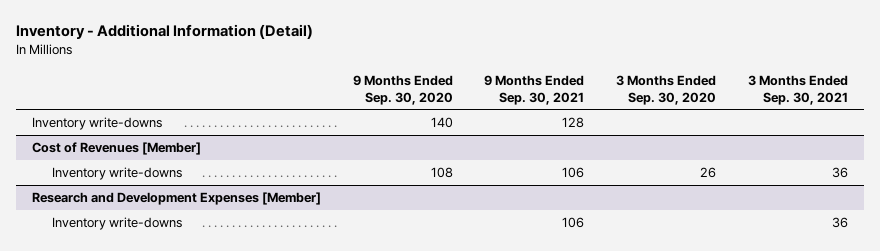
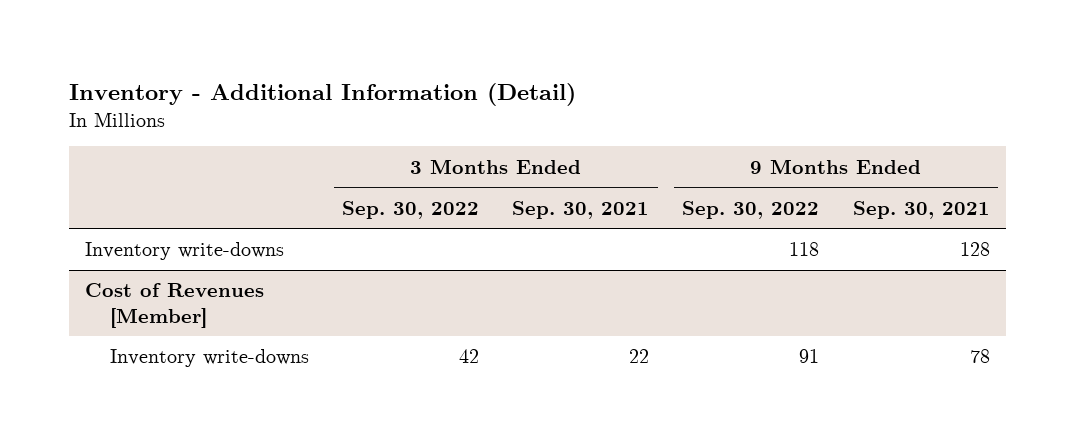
[352,74,453,105] 9 Months Ended Sep. 30, 2020 -> none
[616,74,717,105] 3 Months Ended Sep. 30, 2020 -> none
none -> [342,200,480,219] Sep. 30, 2022
none -> [682,200,820,219] Sep. 30, 2022
[31,192,321,206] Research and Development Expenses [Member] -> none
[51,217,182,231] Inventory write-downs -> none
[562,167,585,179] 106 -> [969,349,990,364] 78
[831,167,848,179] 36 -> [629,349,650,364] 22

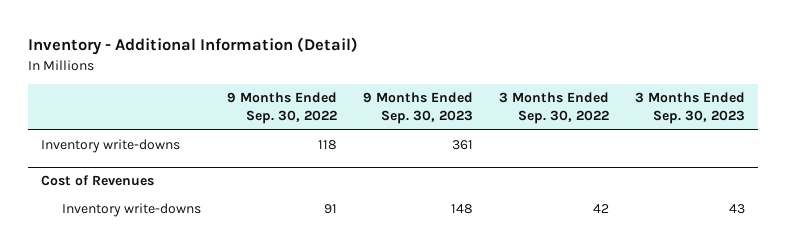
[512,200,650,219] Sep. 30, 2021 -> none
[852,200,990,219] Sep. 30, 2021 -> none
none -> [362,91,473,125] 9 Months Ended Sep. 30, 2023
none -> [634,91,745,125] 3 Months Ended Sep. 30, 2023
[85,283,265,328] Cost of Revenues [Member] -> [41,175,155,187] Cost of Revenues

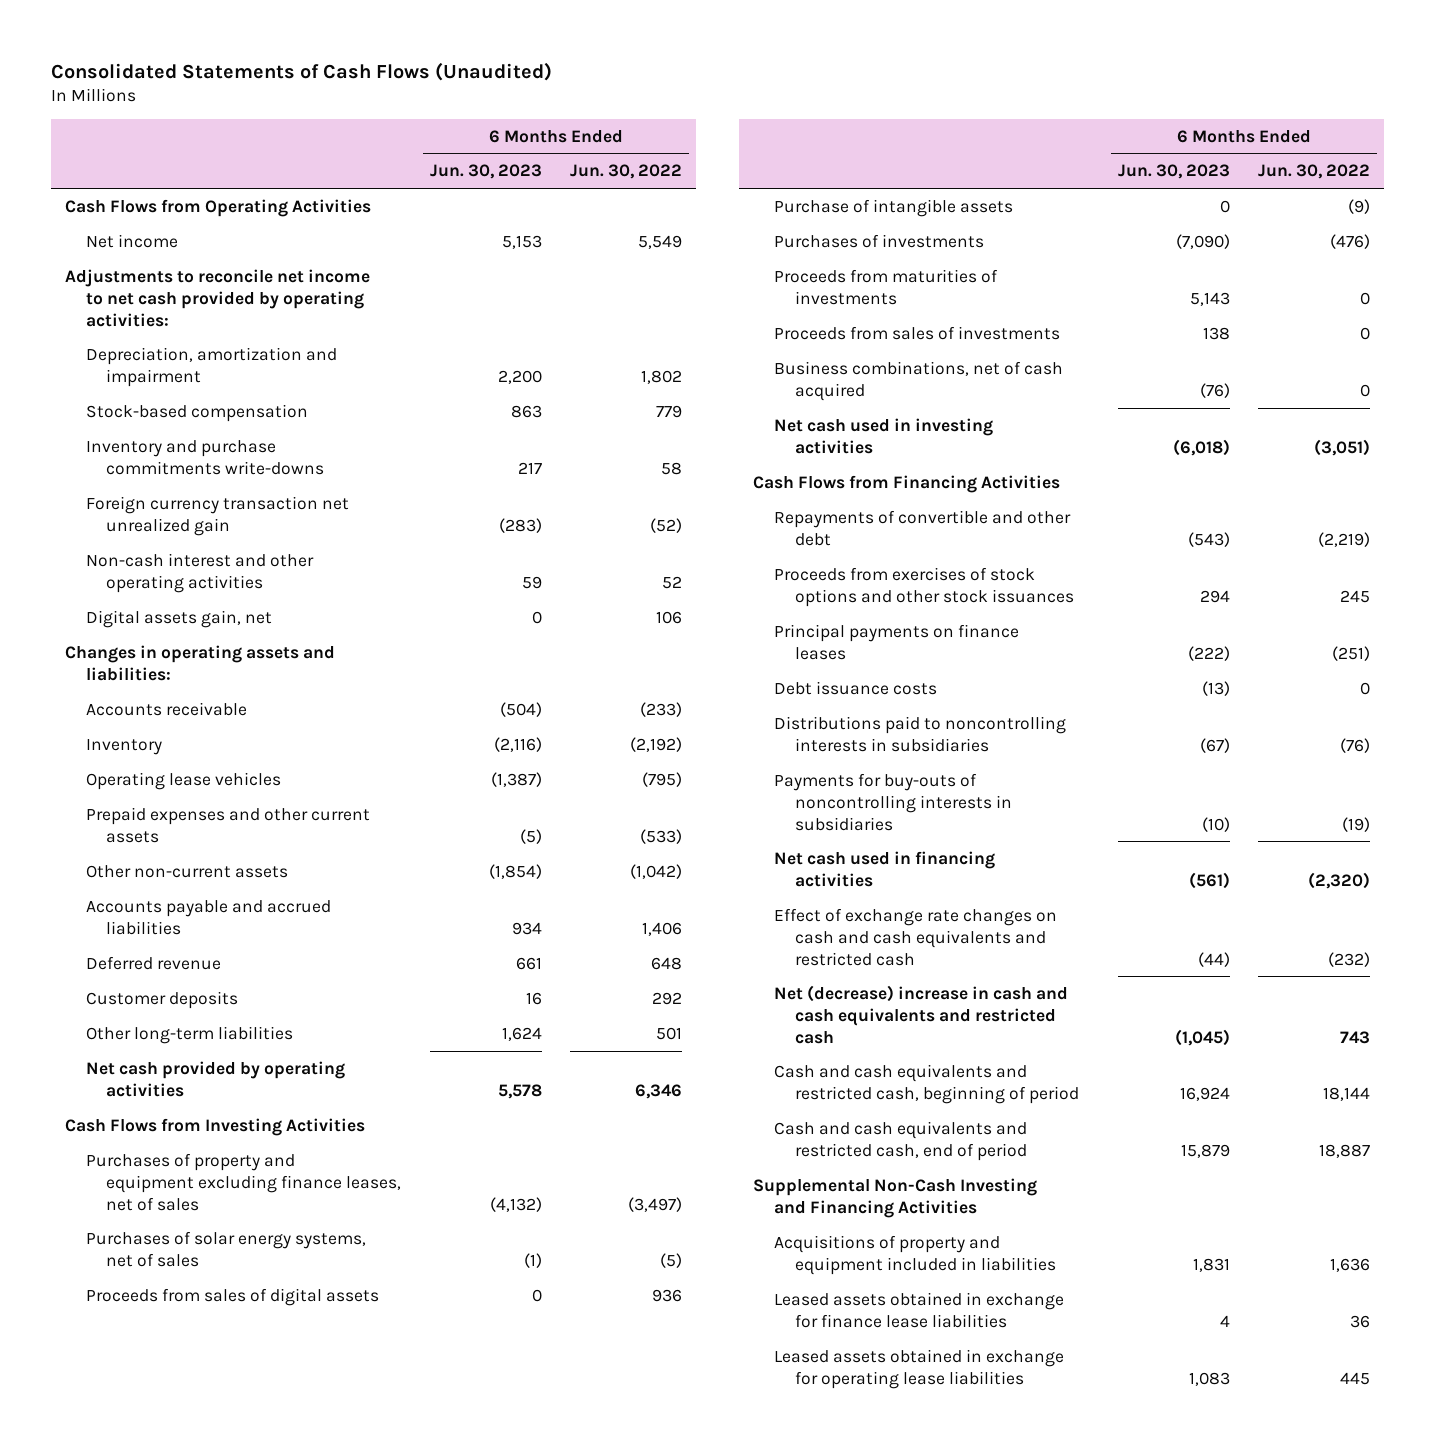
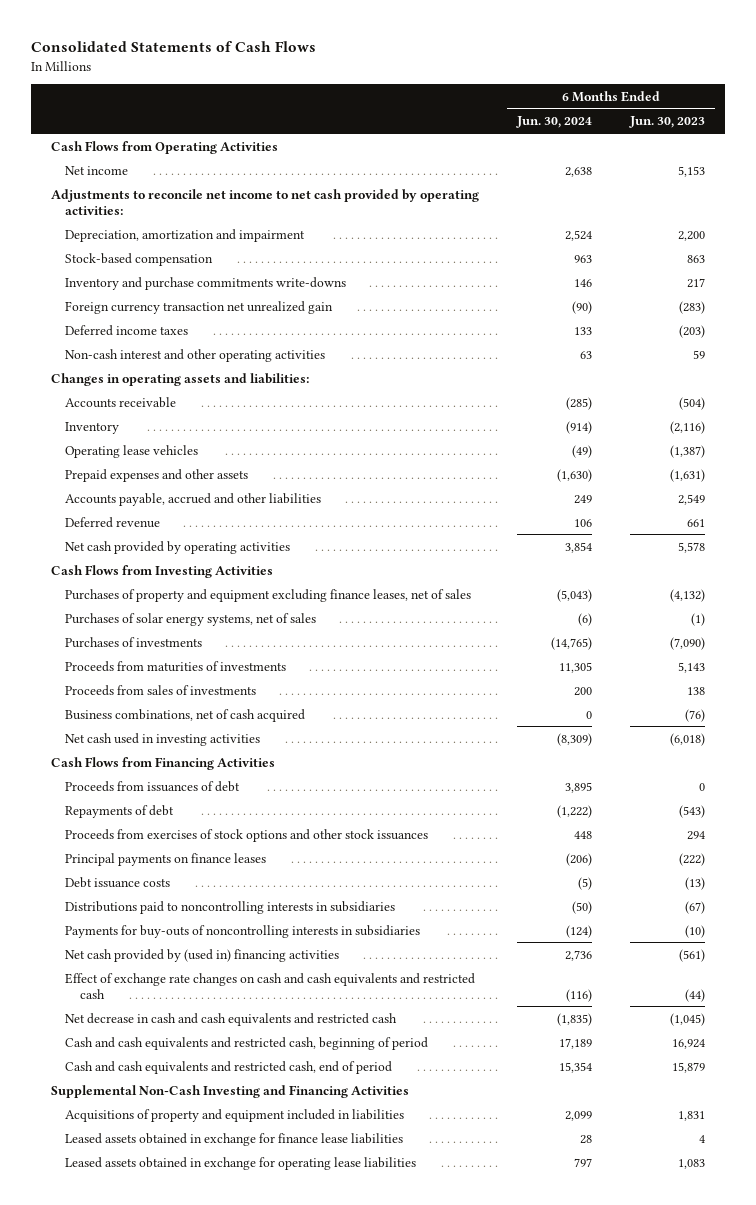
[50,61,552,81] Consolidated Statements of Cash Flows (Unaudited) -> [31,41,317,53] Consolidated Statements of Cash Flows
[569,164,682,180] Jun. 30, 2022 -> none
none -> [515,116,592,129] Jun. 30, 2024
none -> [65,324,189,336] Deferred income taxes
[85,609,272,628] Digital assets gain, net -> none
[85,864,288,878] Other non-current assets -> none
[85,806,370,843] Prepaid expenses and other current assets -> [65,468,249,482] Prepaid expenses and other assets
[519,828,542,844] (5) -> [670,468,706,482] (1,631)
[85,899,331,935] Accounts payable and accrued liabilities -> [65,492,322,506] Accounts payable, accrued and other liabilities
[511,921,542,935] 934 -> [678,493,706,505] 2,549
[85,990,238,1009] Customer deposits -> none
[85,1025,293,1044] Other long-term liabilities -> none
[85,1287,379,1306] Proceeds from sales of digital assets -> none
[773,198,1013,217] Purchase of intangible assets -> none
none -> [65,780,241,792] Proceeds from issuances of debt
[773,509,1071,546] Repayments of convertible and other debt -> [65,804,175,818] Repayments of debt
[773,850,995,887] Net cash used in financing activities -> [65,948,340,962] Net cash provided by (used in) financing activities
[773,984,1068,1044] Net (decrease) increase in cash and cash equivalents and restricted cash -> [65,1012,398,1026] Net decrease in cash and cash equivalents and restricted cash

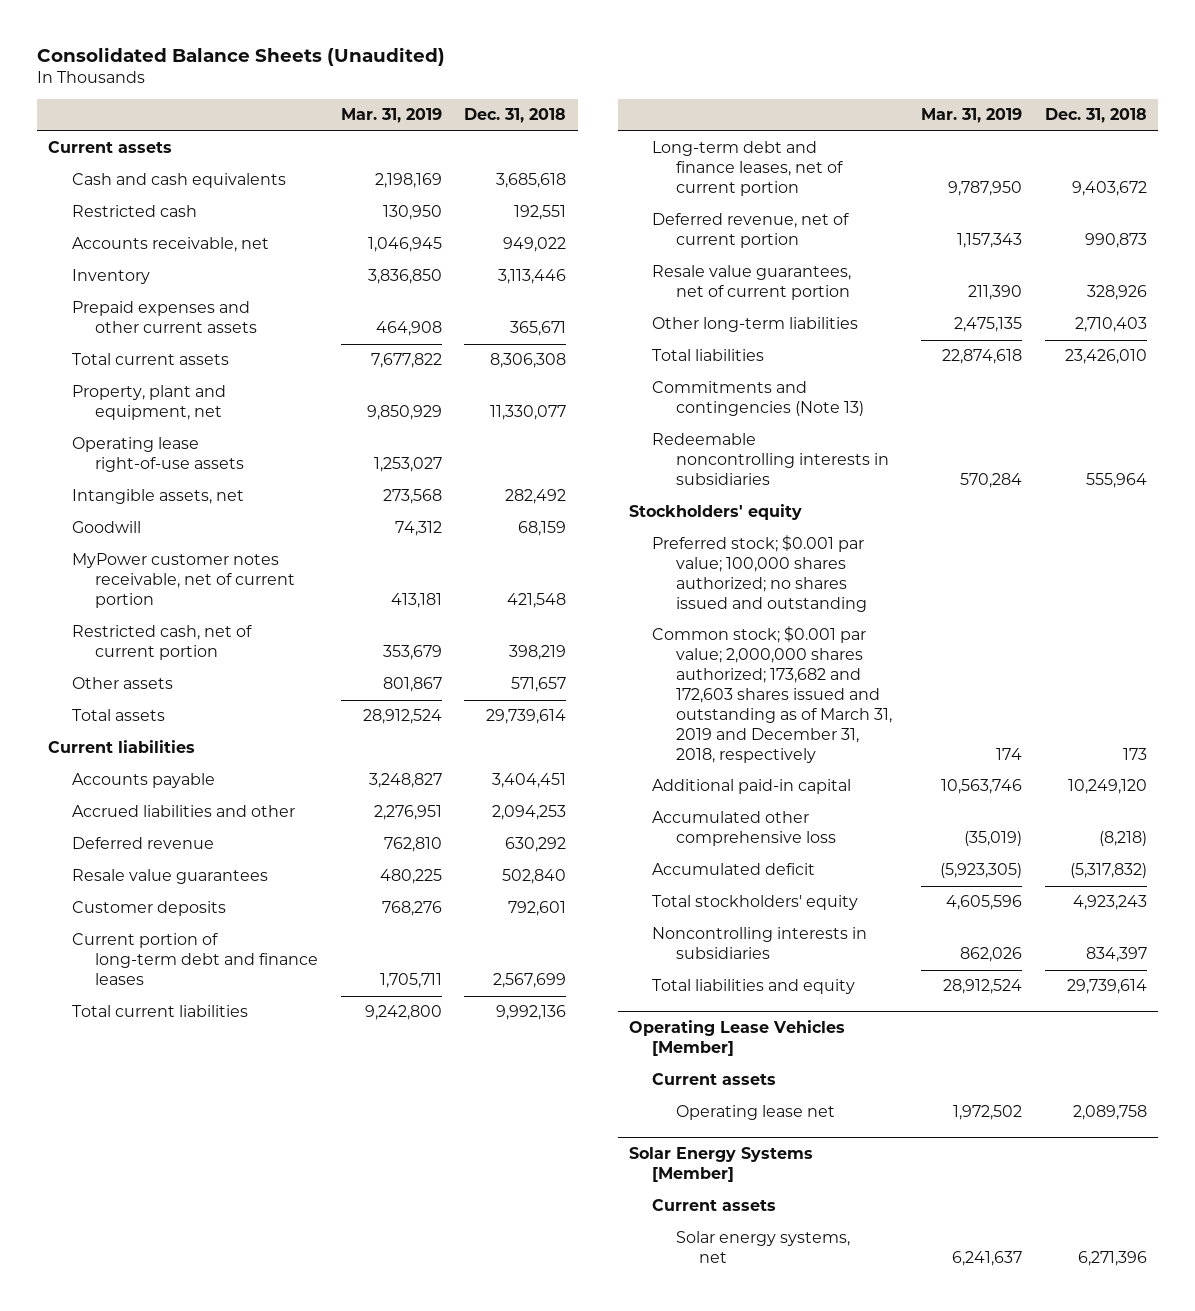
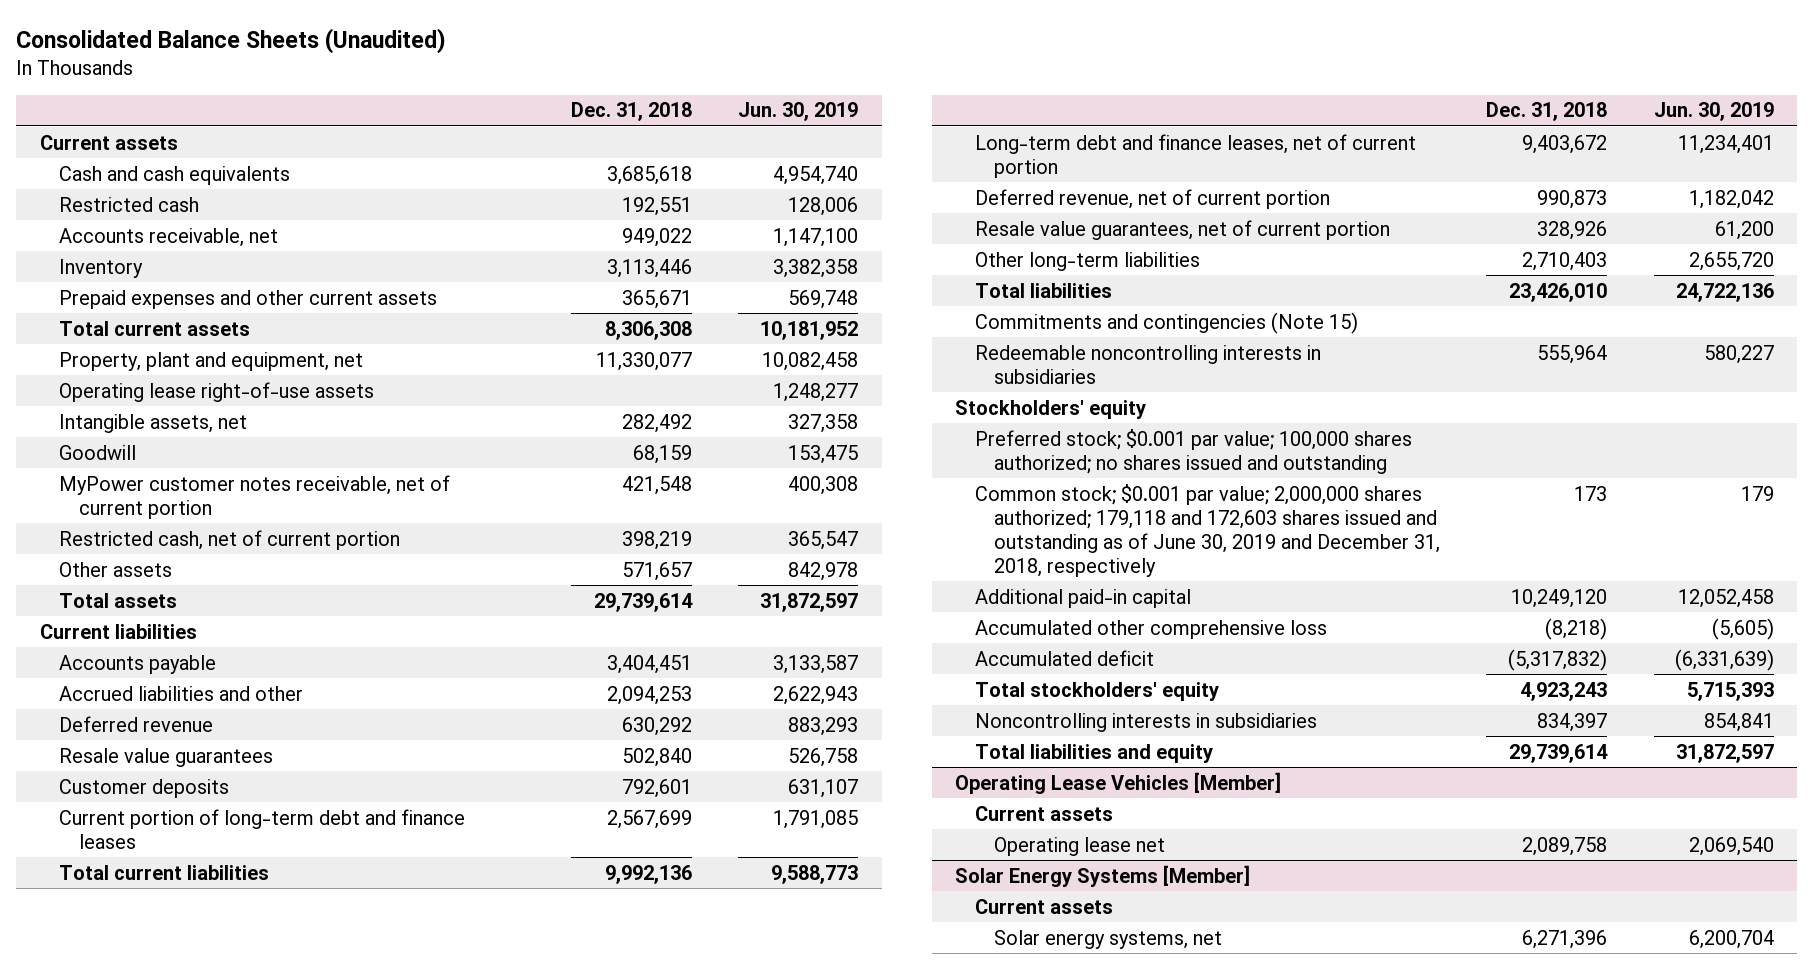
[340,108,442,124] Mar. 31, 2019 -> none
none -> [738,102,859,122] Jun. 30, 2019
[652,381,864,417] Commitments and contingencies (Note 13) -> [974,311,1358,334] Commitments and contingencies (Note 15)
[652,626,892,764] Common stock; $0.001 par value; 2,000,000 shares authorized; 173,682 and 172,603 shares issued and outstanding as of March 31, 2019 and December 31, 2018, respectively -> [974,483,1441,577] Common stock; $0.001 par value; 2,000,000 shares authorized; 179,118 and 172,603 shares issued and outstanding as of June 30, 2019 and December 31, 2018, respectively

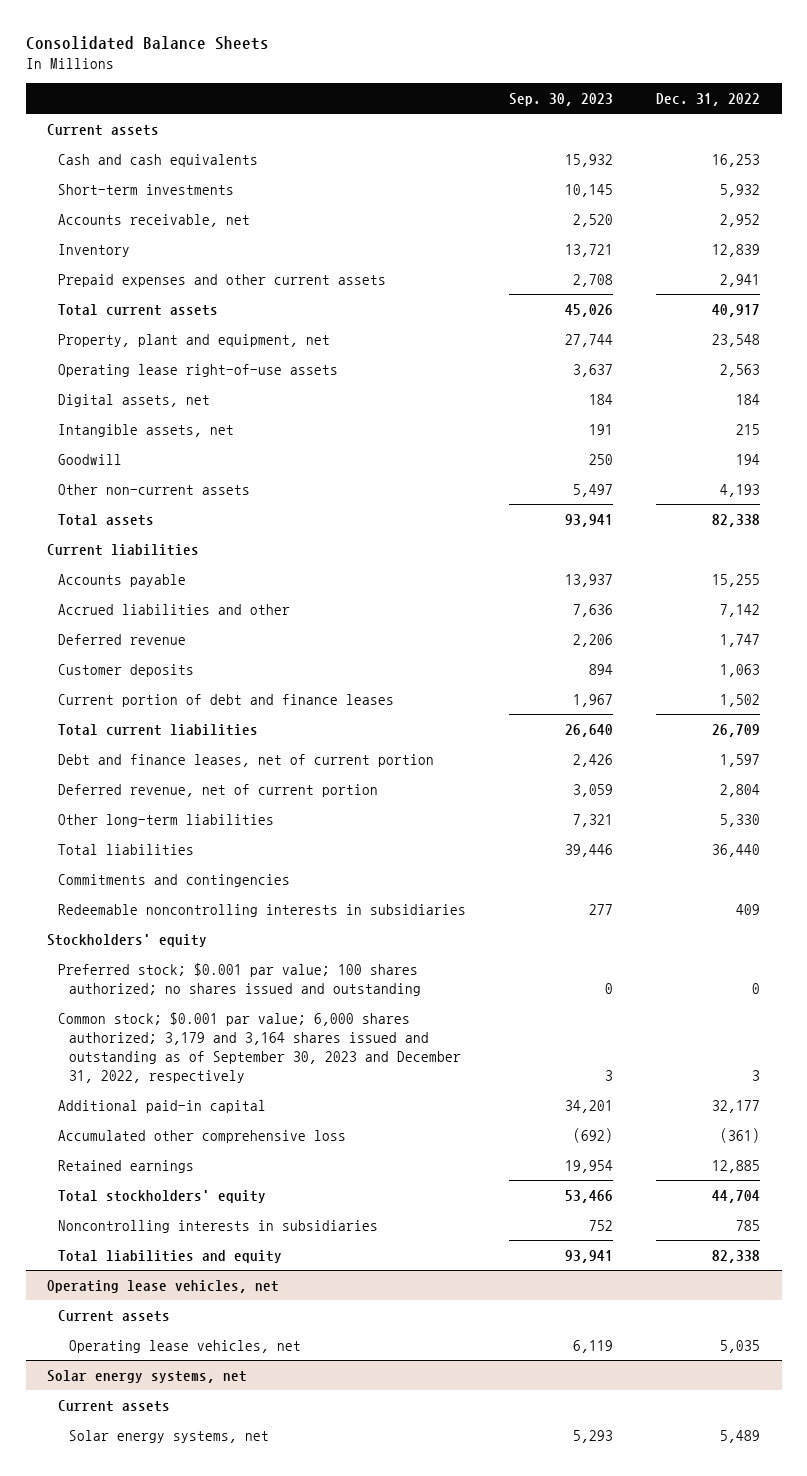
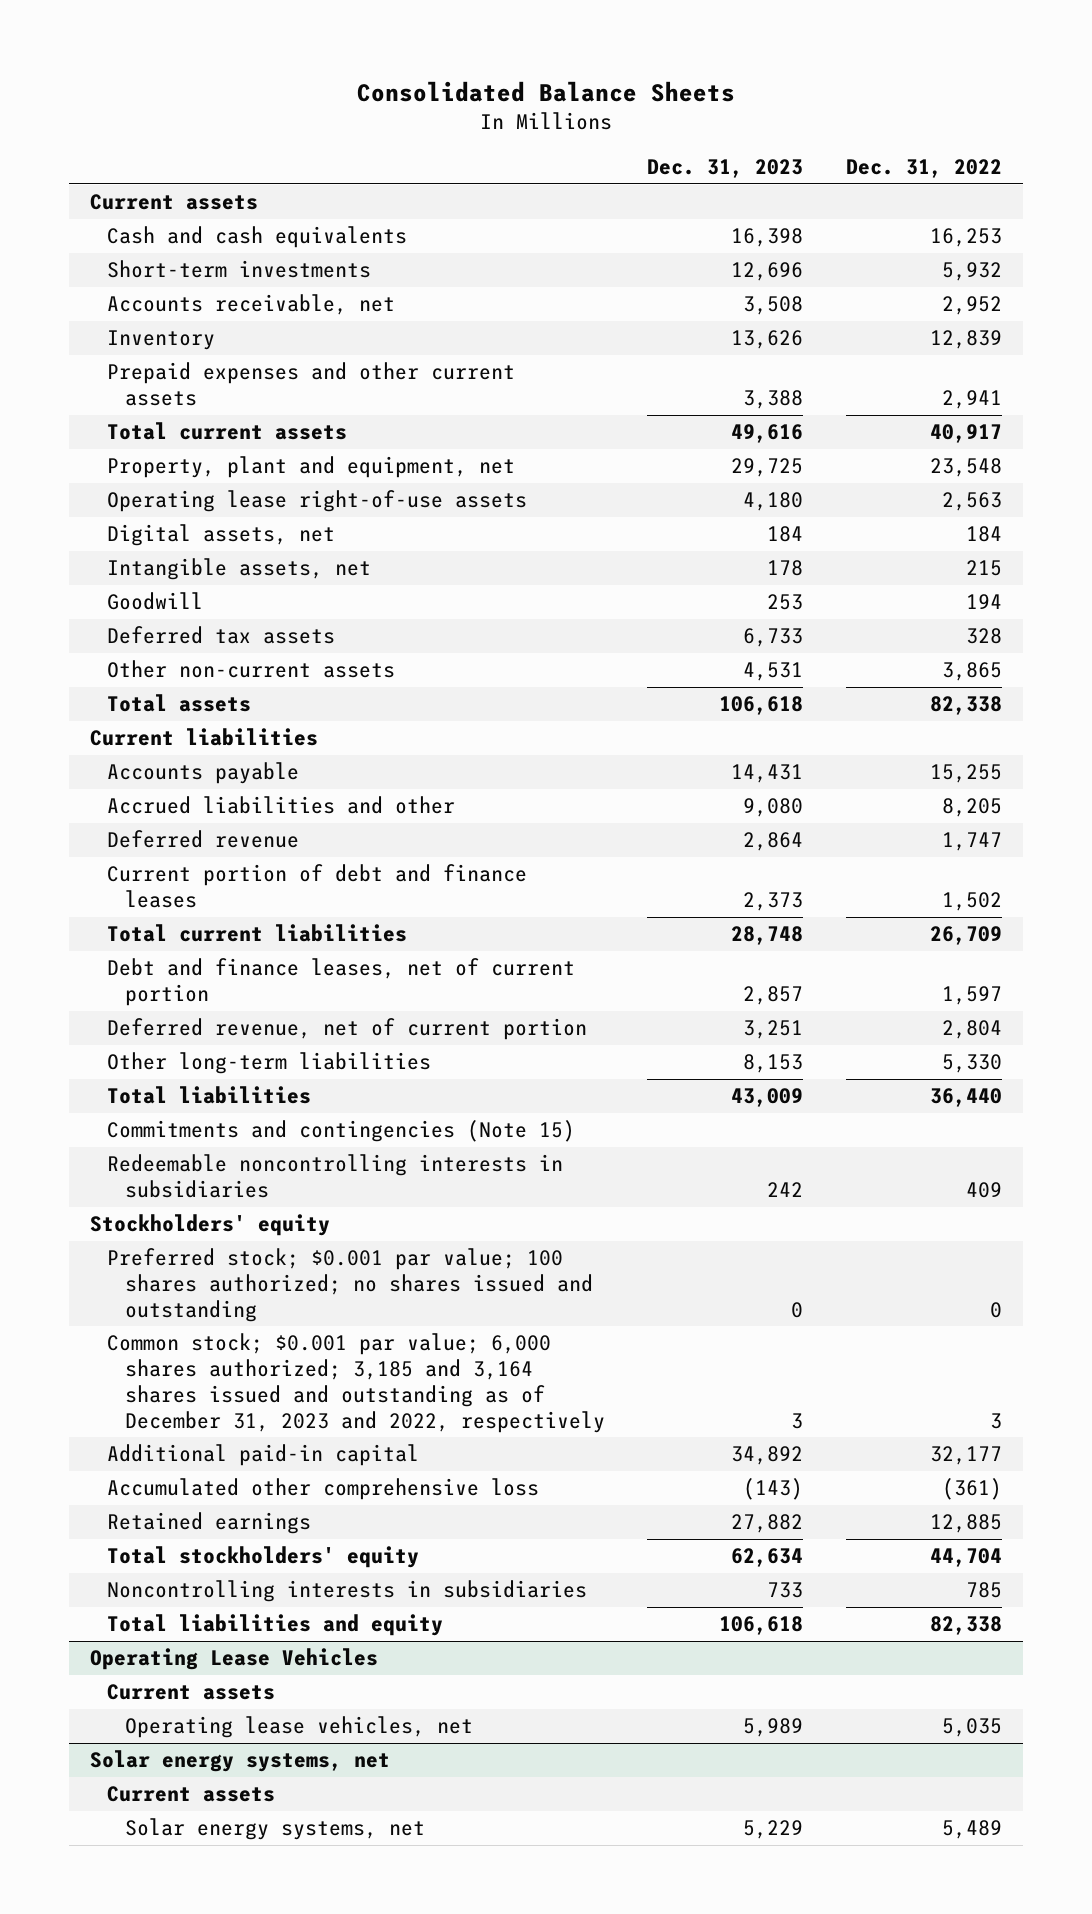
[509,92,614,106] Sep. 30, 2023 -> none
none -> [647,159,804,179] Dec. 31, 2023
none -> [107,626,336,645] Deferred tax assets
[720,483,761,497] 4,193 -> [941,662,1002,682] 3,865
[720,603,761,617] 7,142 -> [941,798,1002,818] 8,205
[58,663,195,677] Customer deposits -> none
[58,873,291,887] Commitments and contingencies -> [107,1120,576,1143] Commitments and contingencies (Note 15)
[58,1011,462,1083] Common stock; $0.001 par value; 6,000 shares authorized; 3,179 and 3,164 shares issued and outstanding as of September 30, 2023 and December 31, 2022, respectively -> [107,1333,605,1433] Common stock; $0.001 par value; 6,000 shares authorized; 3,185 and 3,164 shares issued and outstanding as of December 31, 2023 and 2022, respectively
[47,1279,280,1293] Operating lease vehicles, net -> [90,1648,379,1671] Operating Lease Vehicles

